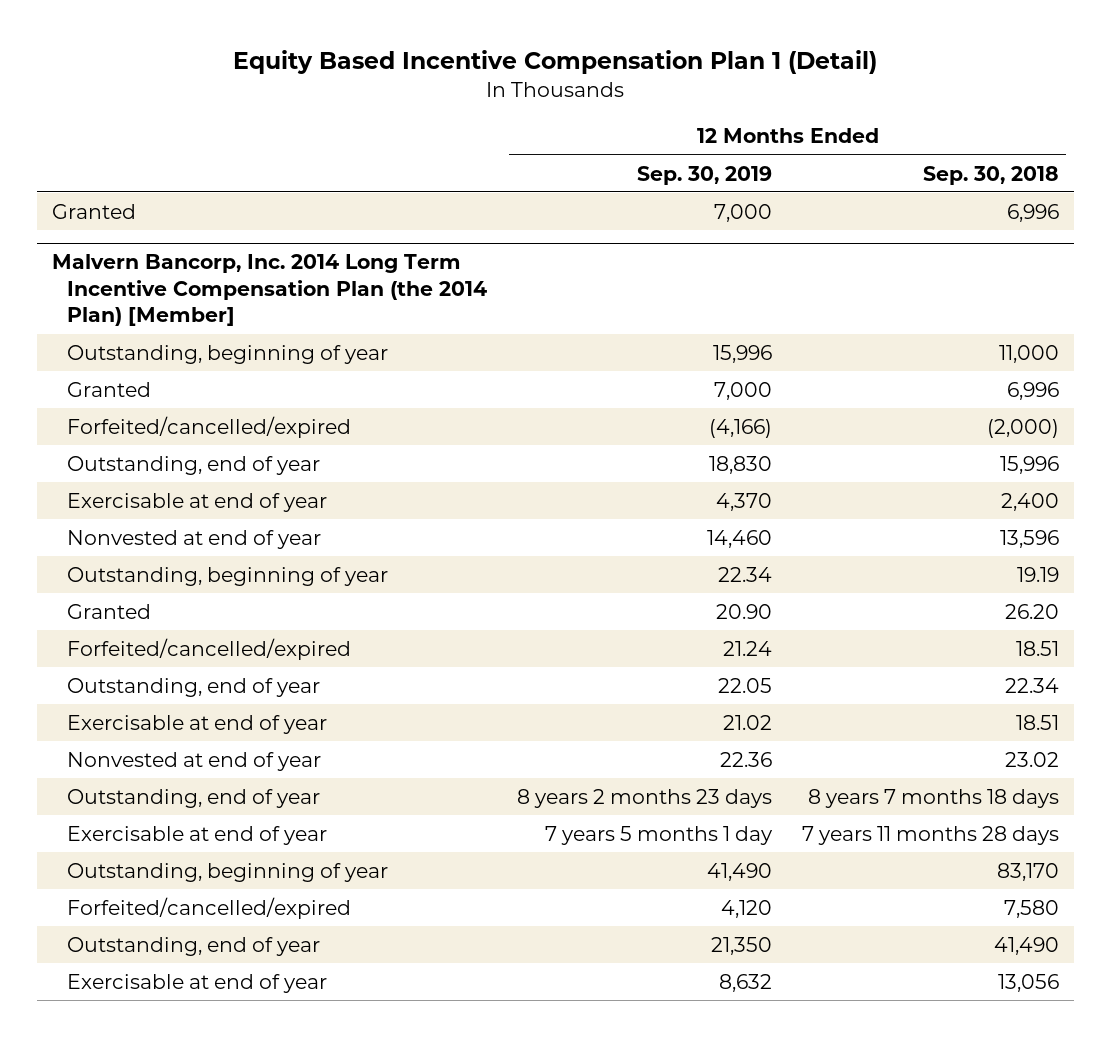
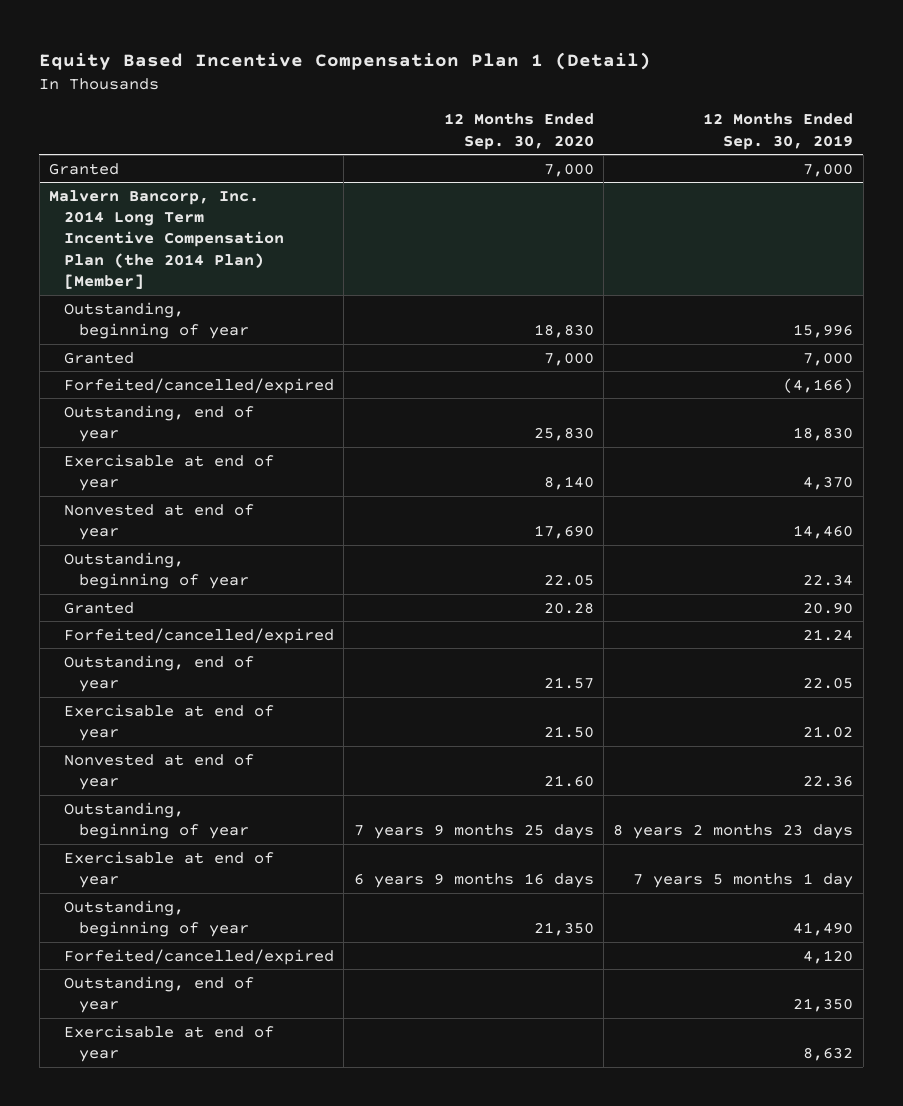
[922,165,1059,185] Sep. 30, 2018 -> none
none -> [443,113,594,150] 12 Months Ended Sep. 30, 2020
[66,788,320,808] Outstanding, end of year -> [63,801,249,839] Outstanding, beginning of year

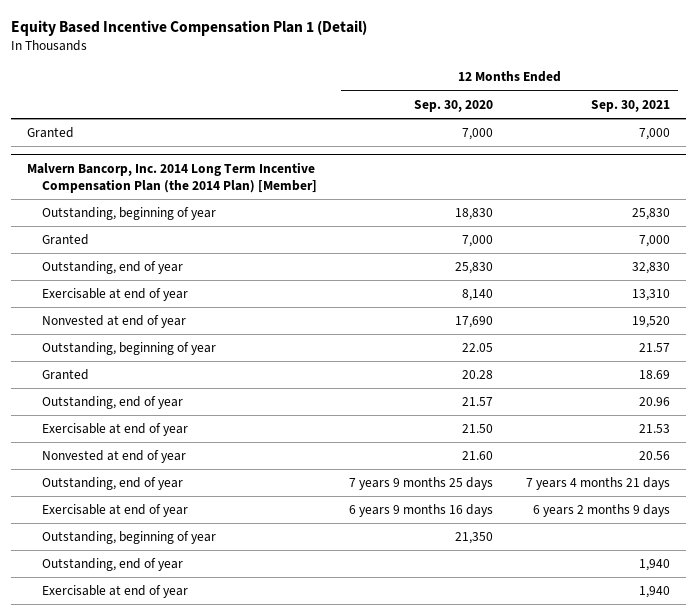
[703,113,854,150] 12 Months Ended Sep. 30, 2019 -> none
none -> [590,99,670,112] Sep. 30, 2021
[63,377,334,394] Forfeited/cancelled/expired -> none
[63,627,334,644] Forfeited/cancelled/expired -> none
[63,801,249,839] Outstanding, beginning of year -> [41,477,183,491] Outstanding, end of year
[63,948,334,965] Forfeited/cancelled/expired -> none

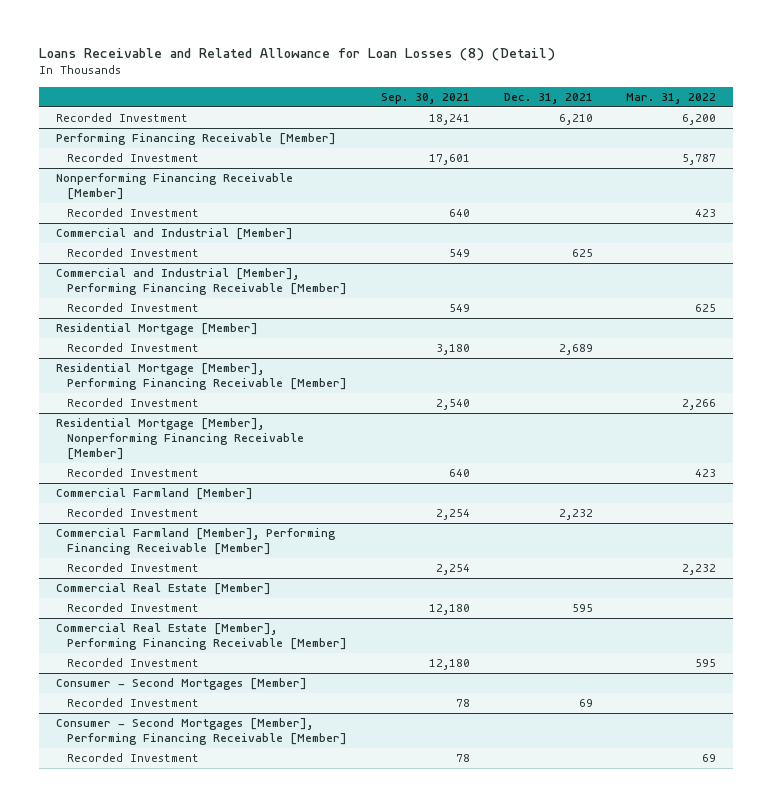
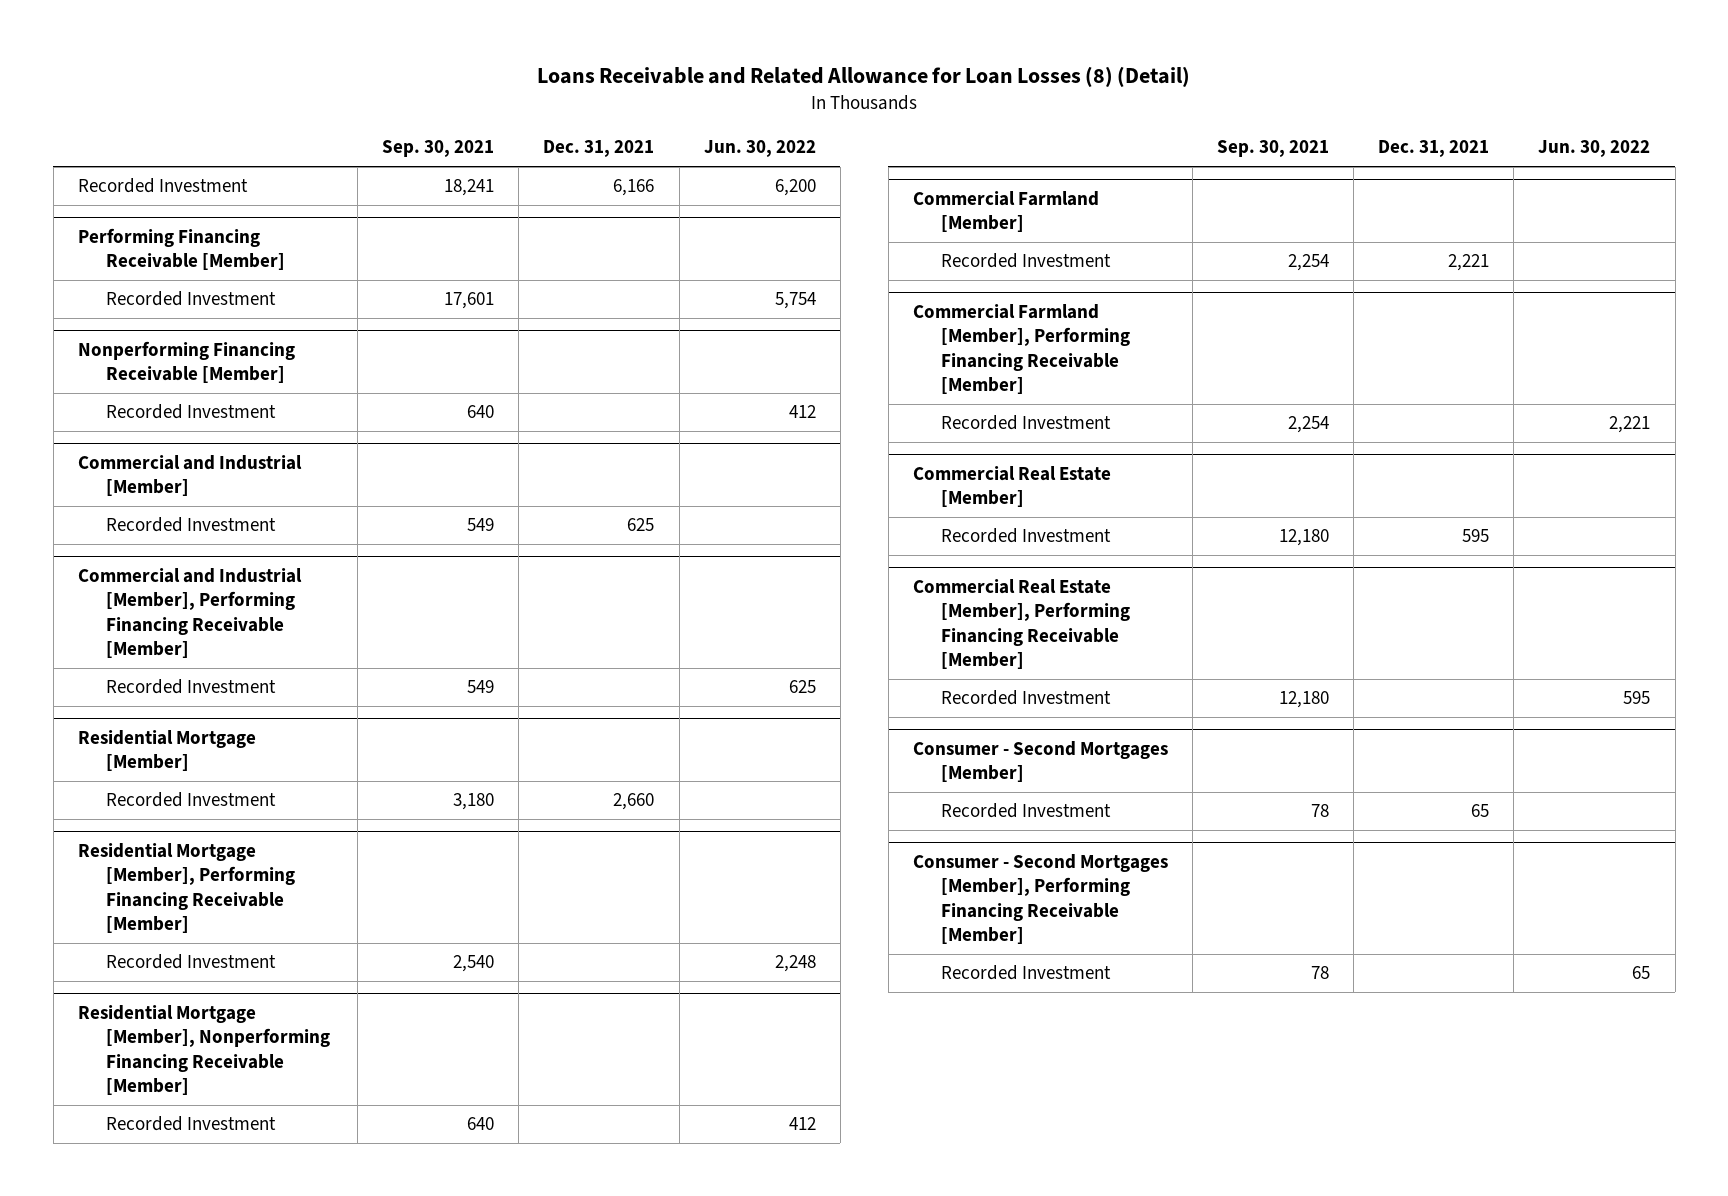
[626,92,717,104] Mar. 31, 2022 -> none
none -> [703,140,816,158] Jun. 30, 2022
[558,114,593,126] 6,210 -> [613,179,655,197] 6,166
[558,344,593,356] 2,689 -> [613,793,655,811] 2,660
[558,509,593,521] 2,232 -> [1448,254,1490,272] 2,221
[578,699,593,708] 69 -> [1471,804,1490,818] 65

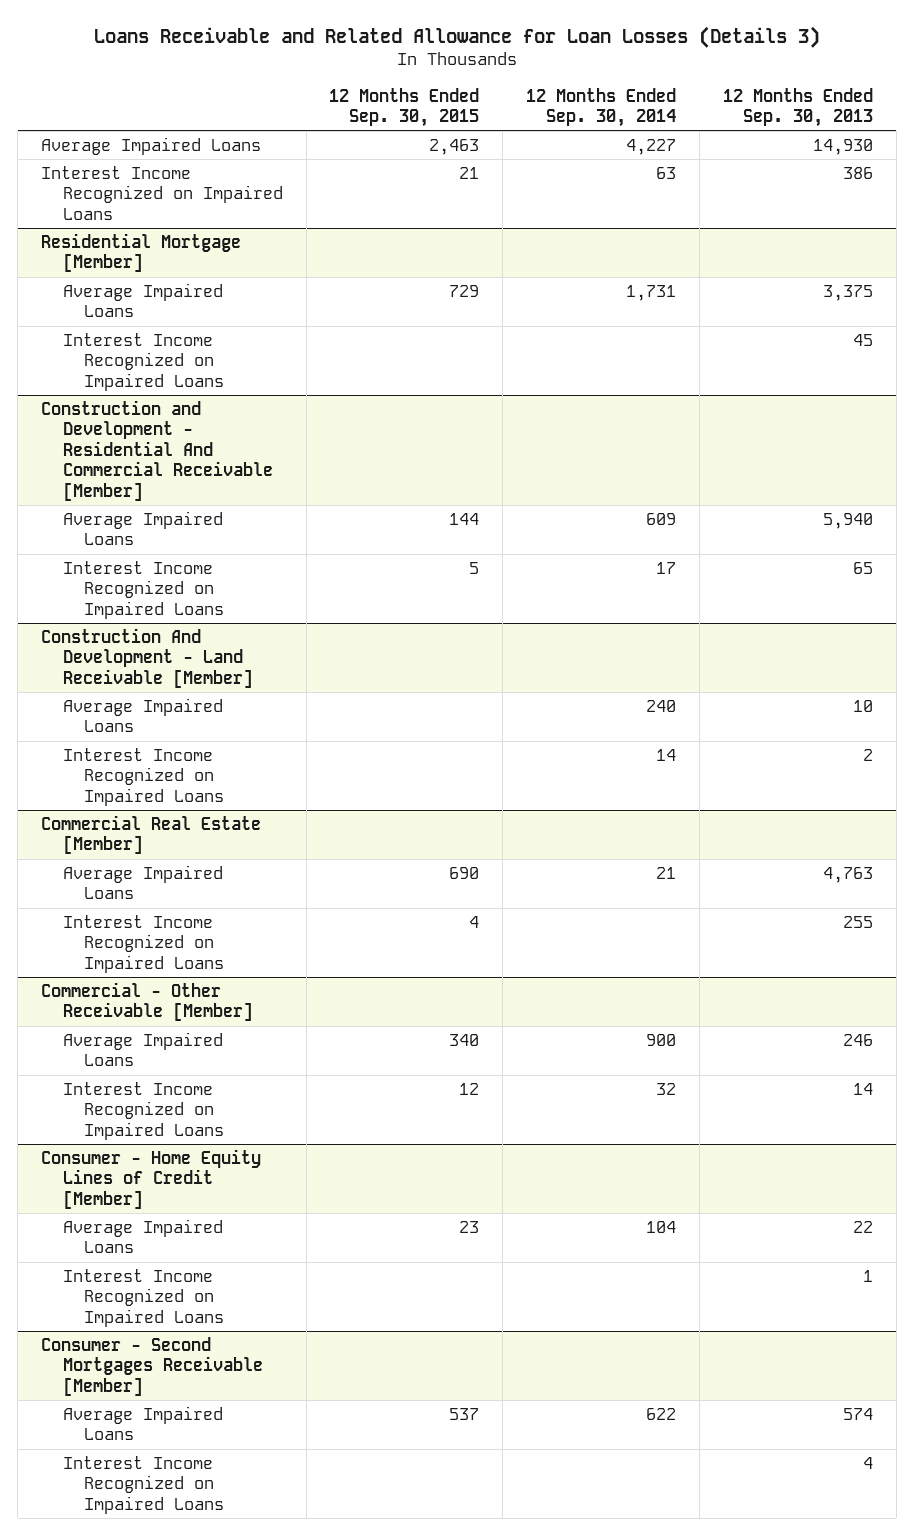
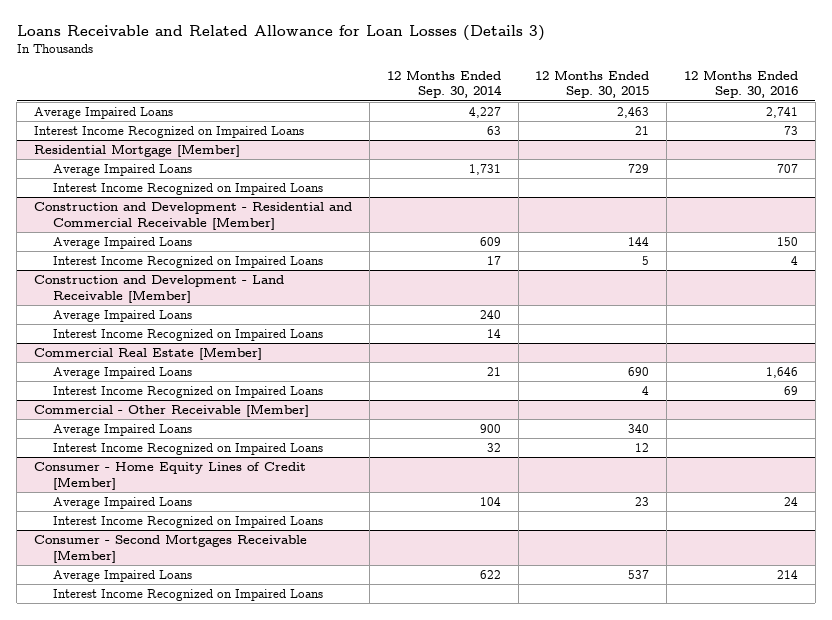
[722,87,873,127] 12 Months Ended Sep. 30, 2013 -> none
none -> [684,69,799,99] 12 Months Ended Sep. 30, 2016
[41,399,273,501] Construction and Development - Residential And Commercial Receivable [Member] -> [34,202,353,230] Construction and Development - Residential and Commercial Receivable [Member]
[41,627,253,688] Construction And Development - Land Receivable [Member] -> [34,275,285,303] Construction and Development - Land Receivable [Member]

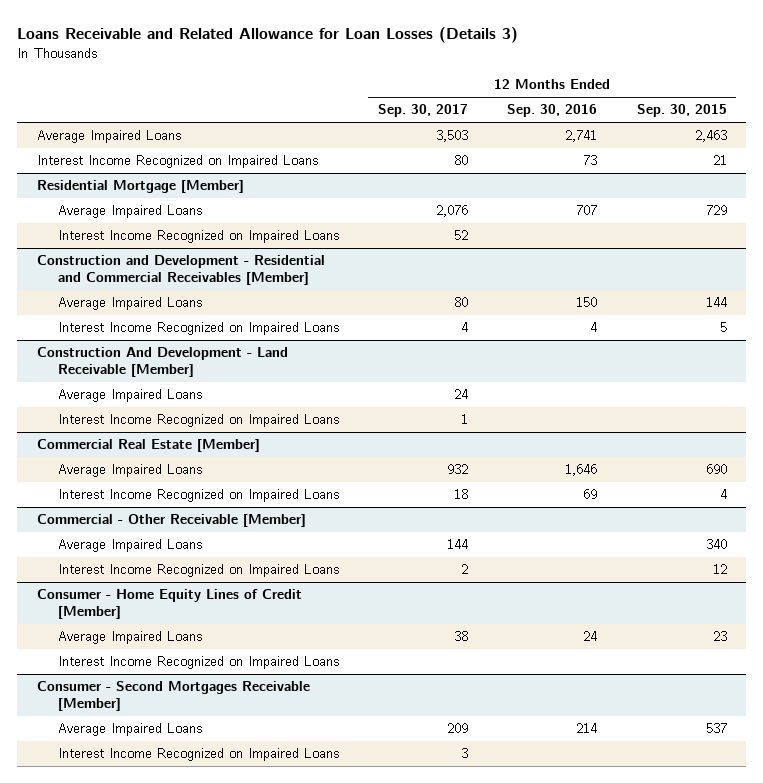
[386,69,502,99] 12 Months Ended Sep. 30, 2014 -> none
none -> [377,104,468,118] Sep. 30, 2017
[34,202,353,230] Construction and Development - Residential and Commercial Receivable [Member] -> [36,255,325,286] Construction and Development - Residential and Commercial Receivables [Member]
[34,275,285,303] Construction and Development - Land Receivable [Member] -> [36,347,288,378] Construction And Development - Land Receivable [Member]

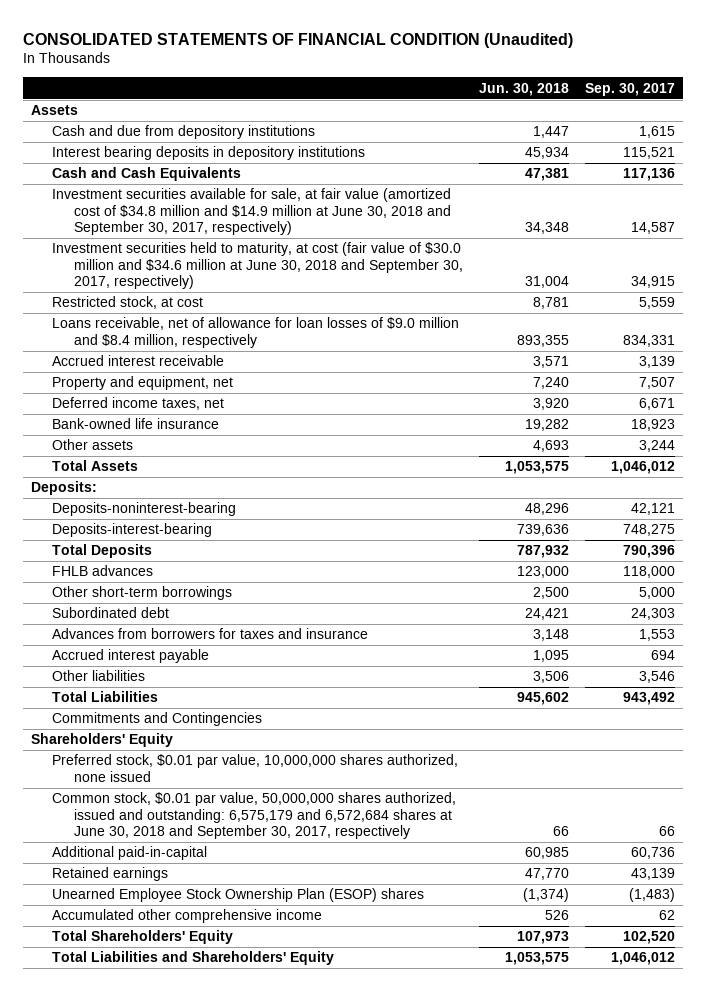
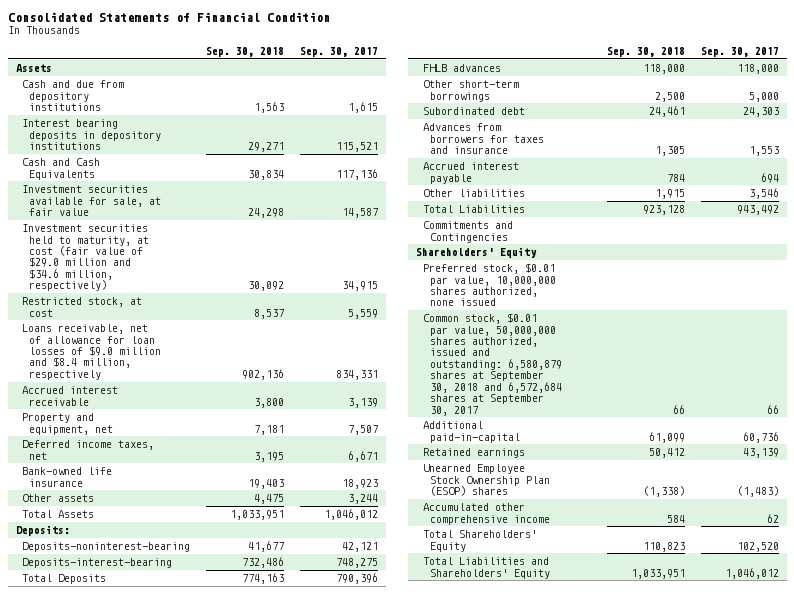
[22,32,573,48] CONSOLIDATED STATEMENTS OF FINANCIAL CONDITION (Unaudited) -> [7,11,330,22] Consolidated Statements of Financial Condition
[478,82,569,96] Jun. 30, 2018 -> none
none -> [206,47,285,58] Sep. 30, 2018
[52,188,452,235] Investment securities available for sale, at fair value (amortized cost of $34.8 million and $14.9 million at June 30, 2018 and September 30, 2017, respectively) -> [22,185,161,217] Investment securities available for sale, at fair value
[52,242,463,289] Investment securities held to maturity, at cost (fair value of $30.0 million and $34.6 million at June 30, 2018 and September 30, 2017, respectively) -> [22,224,149,292] Investment securities held to maturity, at cost (fair value of $29.0 million and $34.6 million, respectively)
[52,792,457,839] Common stock, $0.01 par value, 50,000,000 shares authorized, issued and outstanding: 6,575,179 and 6,572,684 shares at June 30, 2018 and September 30, 2017, respectively -> [423,313,562,416] Common stock, $0.01 par value, 50,000,000 shares authorized, issued and outstanding: 6,580,879 shares at September 30, 2018 and 6,572,684 shares at September 30, 2017

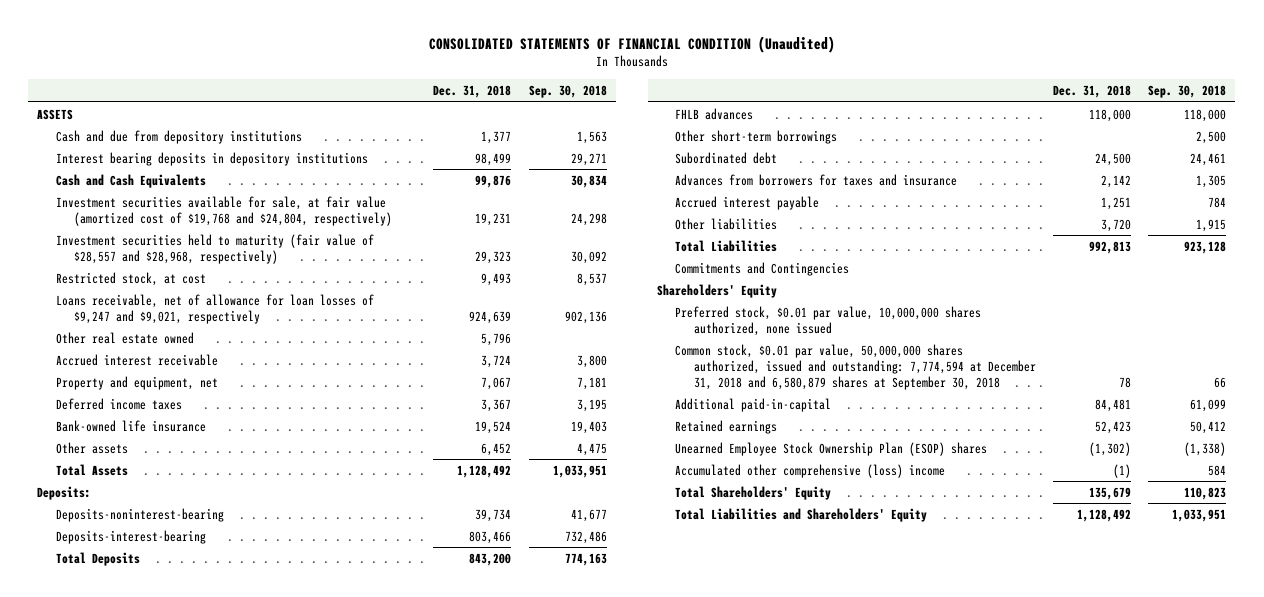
[7,11,330,22] Consolidated Statements of Financial Condition -> [428,35,835,53] CONSOLIDATED STATEMENTS OF FINANCIAL CONDITION (Unaudited)
[299,47,378,58] Sep. 30, 2017 -> none
none -> [433,84,512,98] Dec. 31, 2018
[15,64,52,73] Assets -> [37,108,74,120] ASSETS
[22,185,161,217] Investment securities available for sale, at fair value -> [55,195,392,226] Investment securities available for sale, at fair value (amortized cost of $19,768 and $24,804, respectively)
[22,224,149,292] Investment securities held to maturity, at cost (fair value of $29.0 million and $34.6 million, respectively) -> [55,233,374,264] Investment securities held to maturity (fair value of $28,557 and $28,968, respectively)
[22,324,161,380] Loans receivable, net of allowance for loan losses of $9.0 million and $8.4 million, respectively -> [55,293,374,324] Loans receivable, net of allowance for loan losses of $9,247 and $9,021, respectively
none -> [55,331,194,344] Other real estate owned
[22,440,155,460] Deferred income taxes, net -> [55,397,182,410] Deferred income taxes
[423,313,562,416] Common stock, $0.01 par value, 50,000,000 shares authorized, issued and outstanding: 6,580,879 shares at September 30, 2018 and 6,572,684 shares at September 30, 2017 -> [675,343,1036,390] Common stock, $0.01 par value, 50,000,000 shares authorized, issued and outstanding: 7,774,594 at December 31, 2018 and 6,580,879 shares at September 30, 2018
[423,503,550,525] Accumulated other comprehensive income -> [675,463,946,478] Accumulated other comprehensive (loss) income

